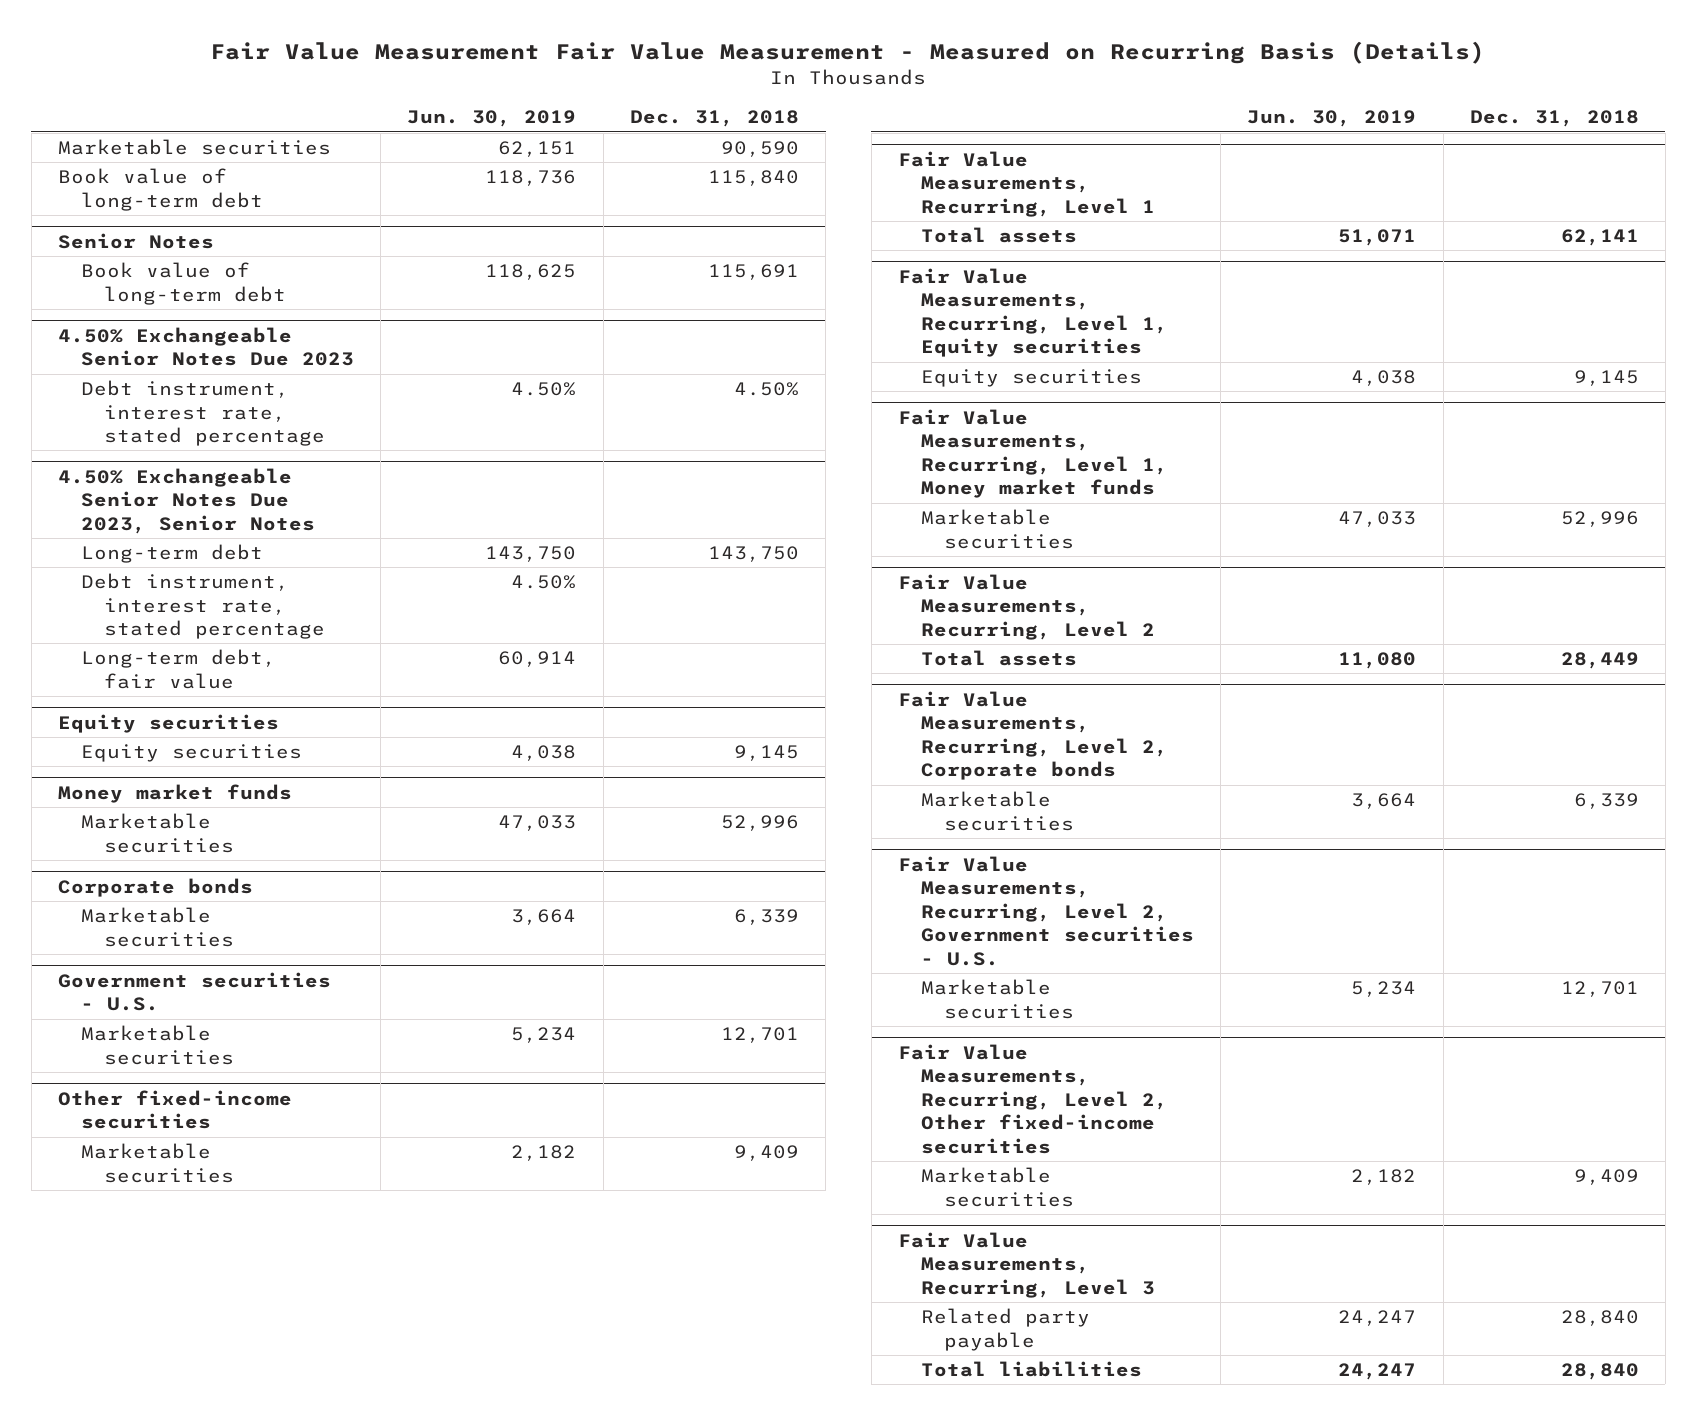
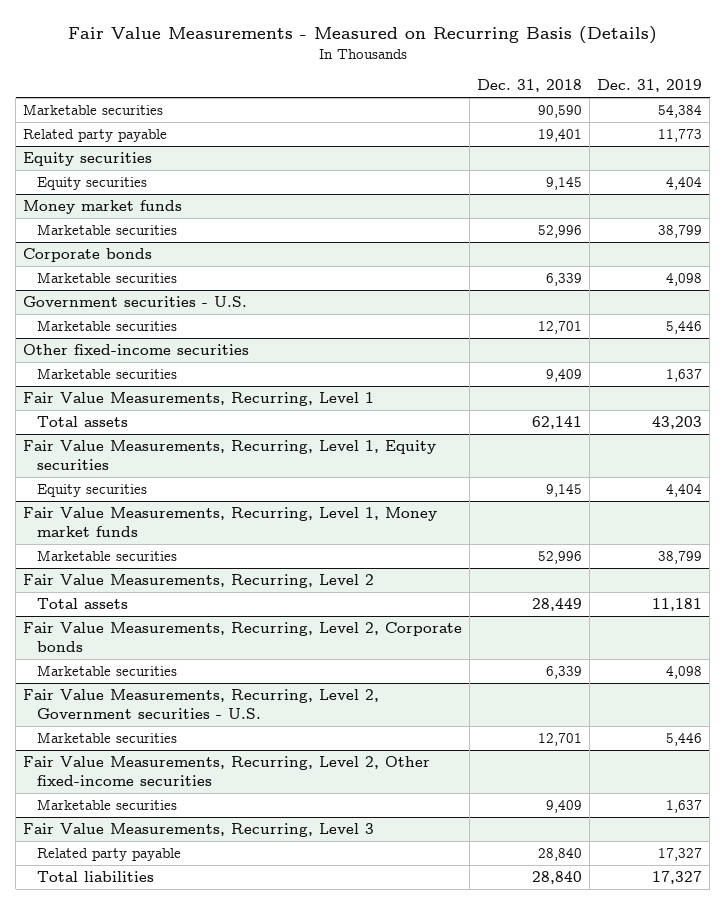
[210,41,1486,65] Fair Value Measurement Fair Value Measurement - Measured on Recurring Basis (Details) -> [67,25,657,44] Fair Value Measurements - Measured on Recurring Basis (Details)
[407,110,577,128] Jun. 30, 2019 -> none
none -> [597,79,703,93] Dec. 31, 2019
[57,167,263,211] Book value of long-term debt -> none
[57,232,214,249] Senior Notes -> none
[80,261,286,305] Book value of long-term debt -> none
[57,326,354,367] 4.50% Exchangeable Senior Notes Due 2023 -> none
[80,379,325,447] Debt instrument, interest rate, stated percentage -> none
[57,467,315,534] 4.50% Exchangeable Senior Notes Due 2023, Senior Notes -> none
[80,543,263,563] Long-term debt -> none
[80,572,325,640] Debt instrument, interest rate, stated percentage -> none
[80,648,276,689] Long-term debt, fair value -> none
none -> [23,129,168,143] Related party payable

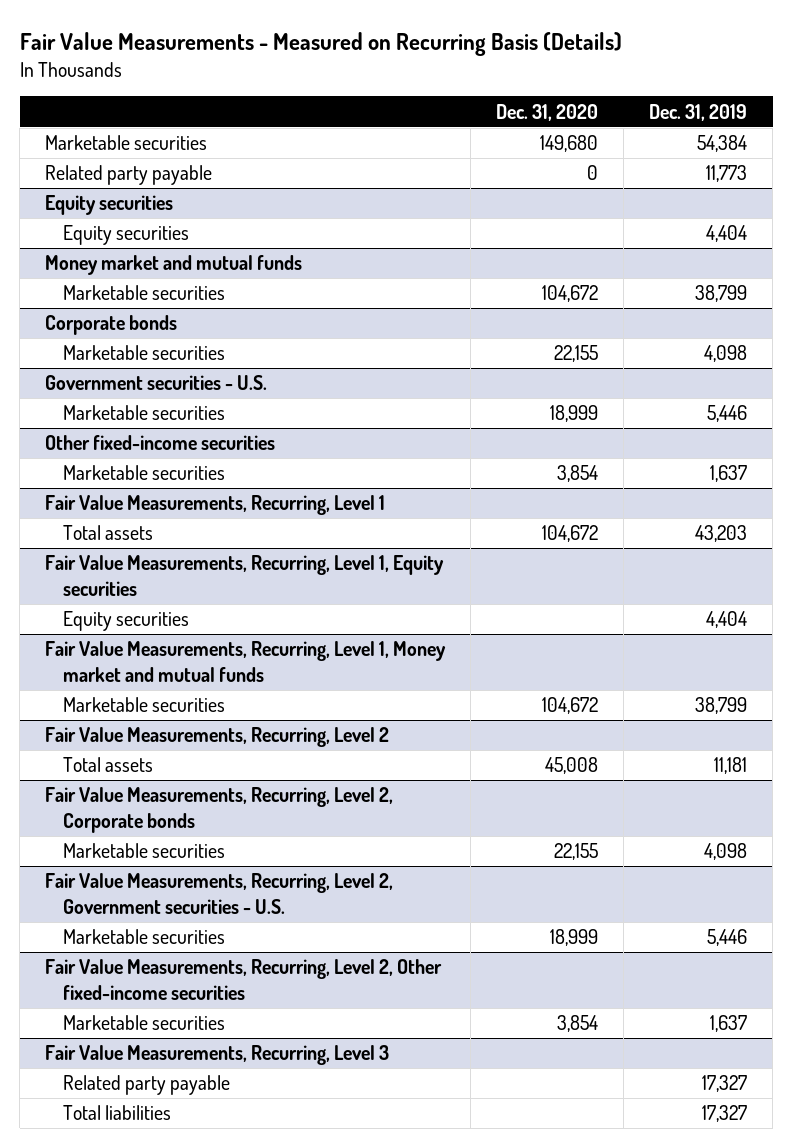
[477,79,583,93] Dec. 31, 2018 -> none
none -> [496,103,599,121] Dec. 31, 2020
[23,200,183,215] Money market funds -> [45,255,303,276] Money market and mutual funds
[23,507,438,537] Fair Value Measurements, Recurring, Level 1, Money market funds -> [45,641,447,682] Fair Value Measurements, Recurring, Level 1, Money market and mutual funds

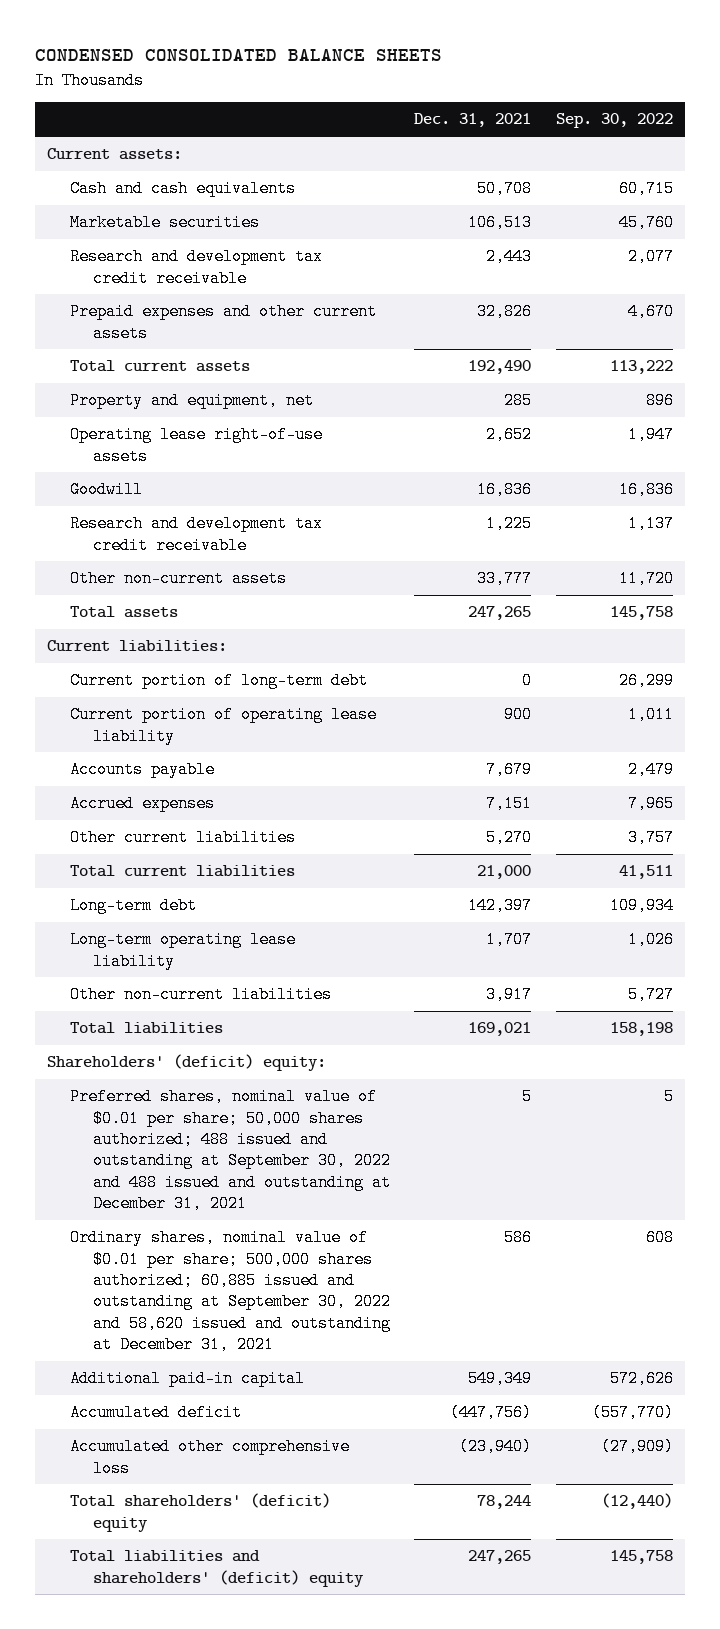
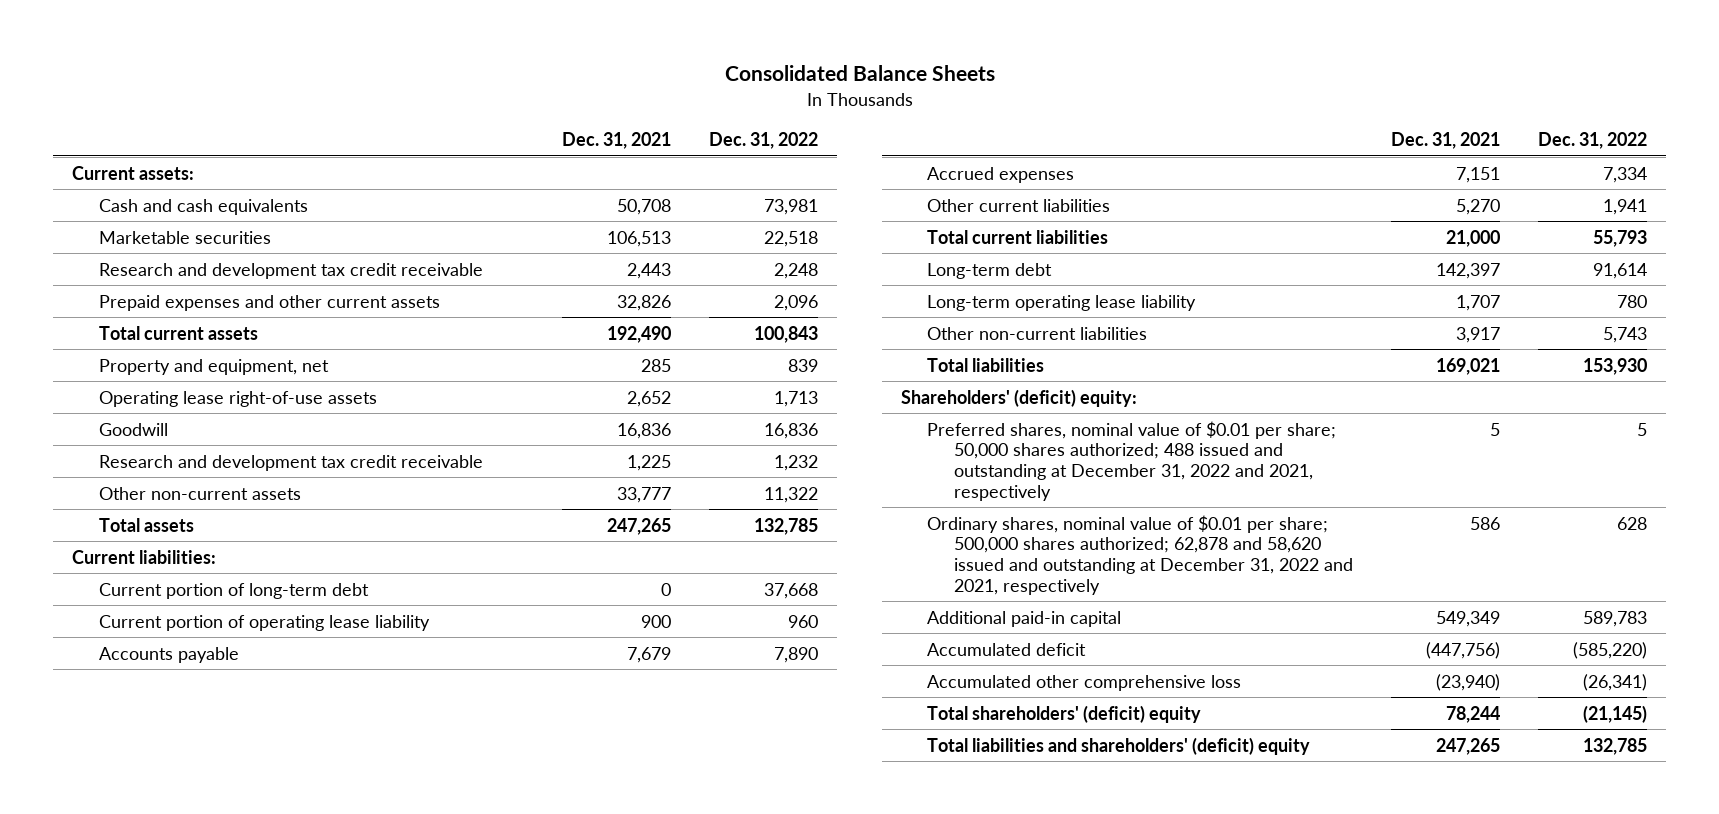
[34,49,442,62] CONDENSED CONSOLIDATED BALANCE SHEETS -> [724,65,995,82] Consolidated Balance Sheets
[556,113,674,129] Sep. 30, 2022 -> none
none -> [709,132,819,150] Dec. 31, 2022
[69,1088,391,1213] Preferred shares, nominal value of $0.01 per share; 50,000 shares authorized; 488 issued and outstanding at September 30, 2022 and 488 issued and outstanding at December 31, 2021 -> [927,420,1337,501] Preferred shares, nominal value of $0.01 per share; 50,000 shares authorized; 488 issued and outstanding at December 31, 2022 and 2021, respectively
[69,1229,391,1354] Ordinary shares, nominal value of $0.01 per share; 500,000 shares authorized; 60,885 issued and outstanding at September 30, 2022 and 58,620 issued and outstanding at December 31, 2021 -> [927,514,1353,595] Ordinary shares, nominal value of $0.01 per share; 500,000 shares authorized; 62,878 and 58,620 issued and outstanding at December 31, 2022 and 2021, respectively

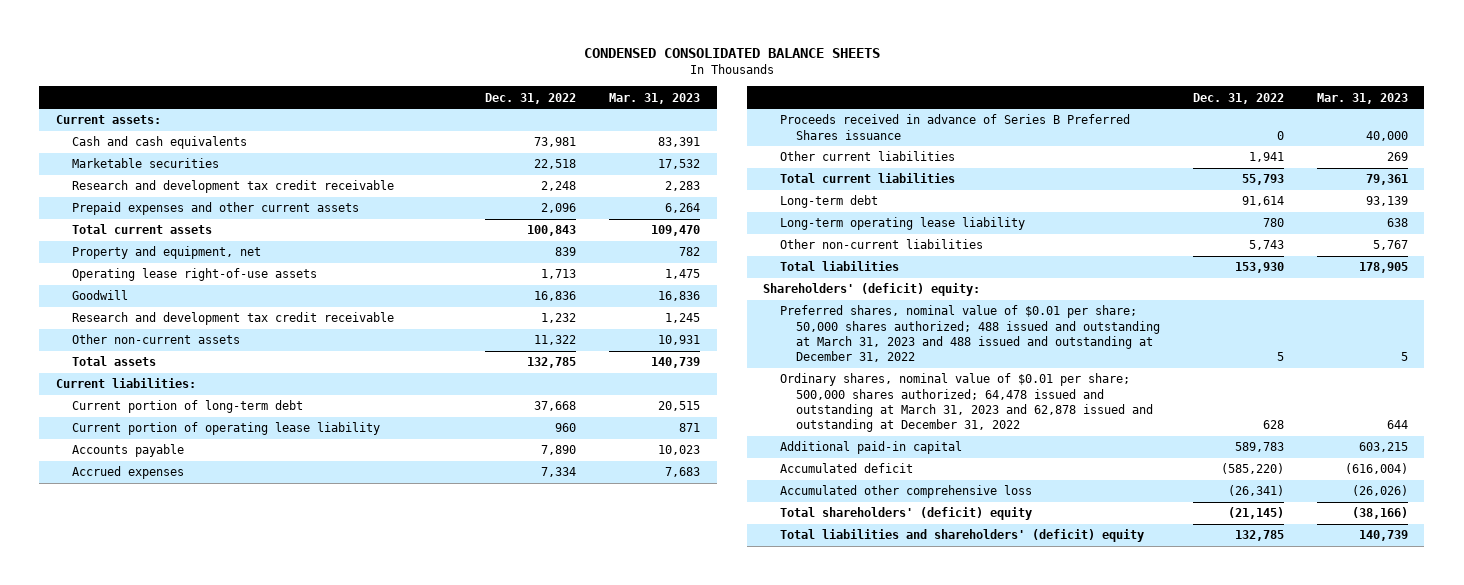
[724,65,995,82] Consolidated Balance Sheets -> [583,47,880,58] CONDENSED CONSOLIDATED BALANCE SHEETS
[562,132,672,150] Dec. 31, 2021 -> none
none -> [609,92,701,104] Mar. 31, 2023
none -> [779,114,1130,140] Proceeds received in advance of Series B Preferred Shares issuance
[927,420,1337,501] Preferred shares, nominal value of $0.01 per share; 50,000 shares authorized; 488 issued and outstanding at December 31, 2022 and 2021, respectively -> [779,305,1160,363] Preferred shares, nominal value of $0.01 per share; 50,000 shares authorized; 488 issued and outstanding at March 31, 2023 and 488 issued and outstanding at December 31, 2022
[927,514,1353,595] Ordinary shares, nominal value of $0.01 per share; 500,000 shares authorized; 62,878 and 58,620 issued and outstanding at December 31, 2022 and 2021, respectively -> [779,373,1153,433] Ordinary shares, nominal value of $0.01 per share; 500,000 shares authorized; 64,478 issued and outstanding at March 31, 2023 and 62,878 issued and outstanding at December 31, 2022

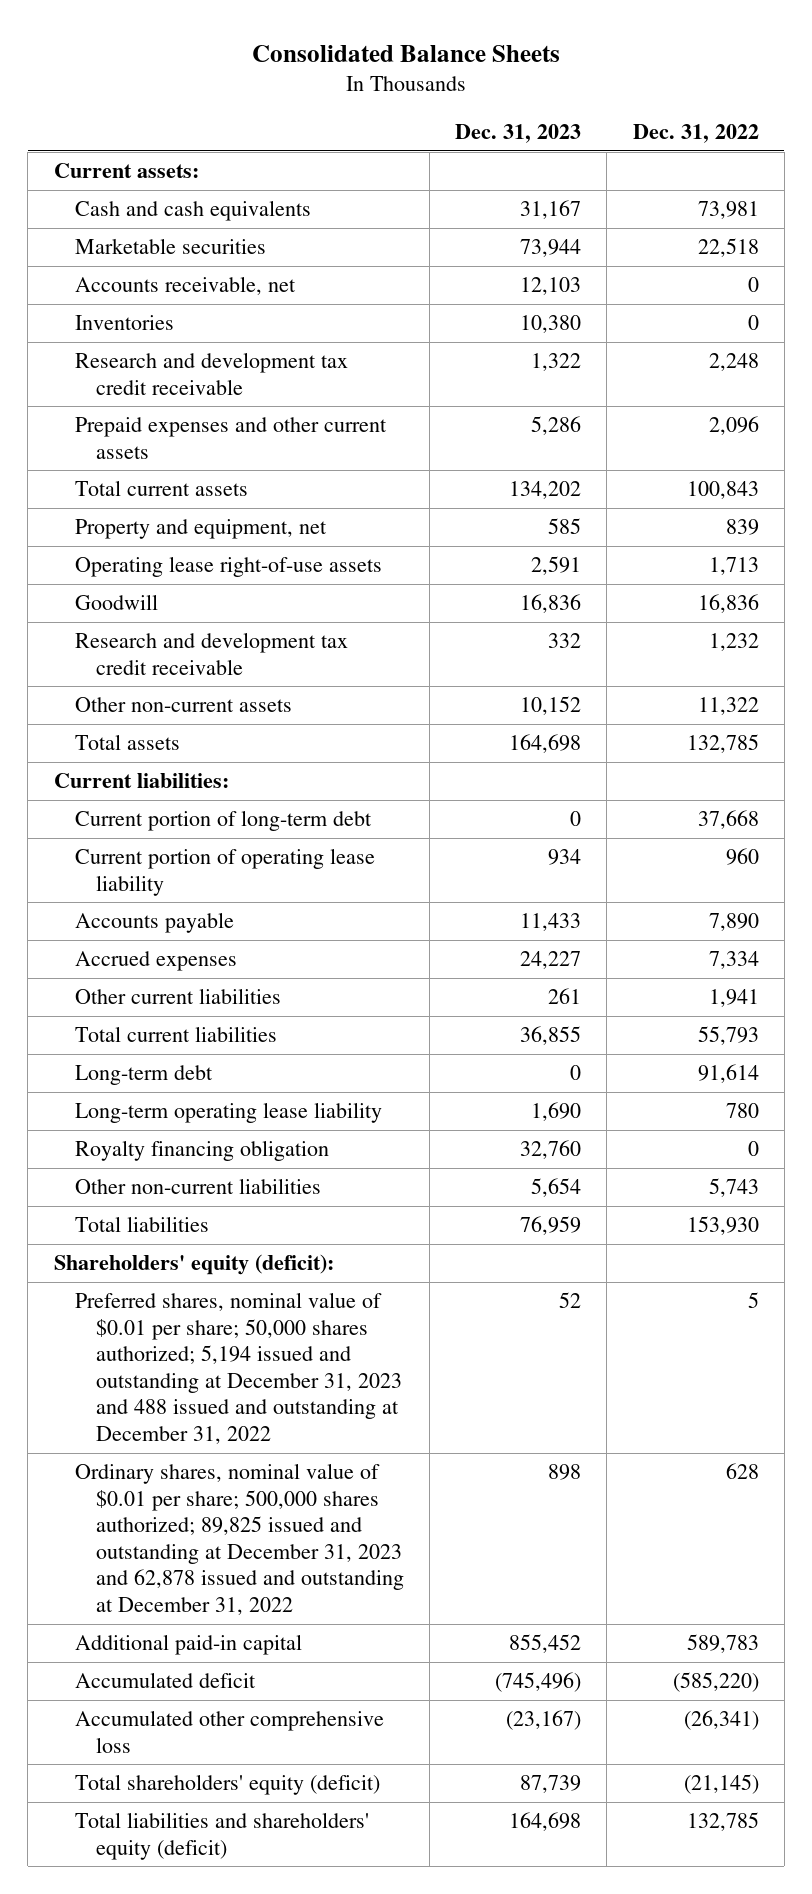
[583,47,880,58] CONDENSED CONSOLIDATED BALANCE SHEETS -> [252,44,561,62] Consolidated Balance Sheets
[609,92,701,104] Mar. 31, 2023 -> none
none -> [455,124,582,144] Dec. 31, 2023
none -> [74,276,296,296] Accounts receivable, net
none -> [74,315,174,331] Inventories
[779,114,1130,140] Proceeds received in advance of Series B Preferred Shares issuance -> none
none -> [74,1140,329,1162] Royalty financing obligation
[763,283,981,297] Shareholders' (deficit) equity: -> [53,1254,334,1276] Shareholders' equity (deficit):
[779,305,1160,363] Preferred shares, nominal value of $0.01 per share; 50,000 shares authorized; 488 issued and outstanding at March 31, 2023 and 488 issued and outstanding at December 31, 2022 -> [74,1292,402,1445] Preferred shares, nominal value of $0.01 per share; 50,000 shares authorized; 5,194 issued and outstanding at December 31, 2023 and 488 issued and outstanding at December 31, 2022
[779,373,1153,433] Ordinary shares, nominal value of $0.01 per share; 500,000 shares authorized; 64,478 issued and outstanding at March 31, 2023 and 62,878 issued and outstanding at December 31, 2022 -> [74,1463,404,1616] Ordinary shares, nominal value of $0.01 per share; 500,000 shares authorized; 89,825 issued and outstanding at December 31, 2023 and 62,878 issued and outstanding at December 31, 2022
[779,507,1032,521] Total shareholders' (deficit) equity -> [74,1774,380,1796] Total shareholders' equity (deficit)
[779,529,1144,543] Total liabilities and shareholders' (deficit) equity -> [74,1812,369,1860] Total liabilities and shareholders' equity (deficit)

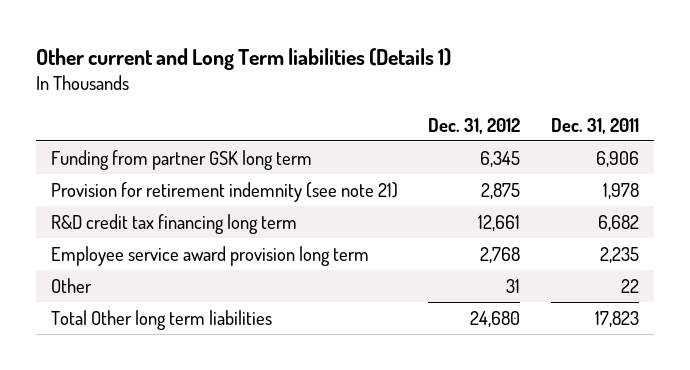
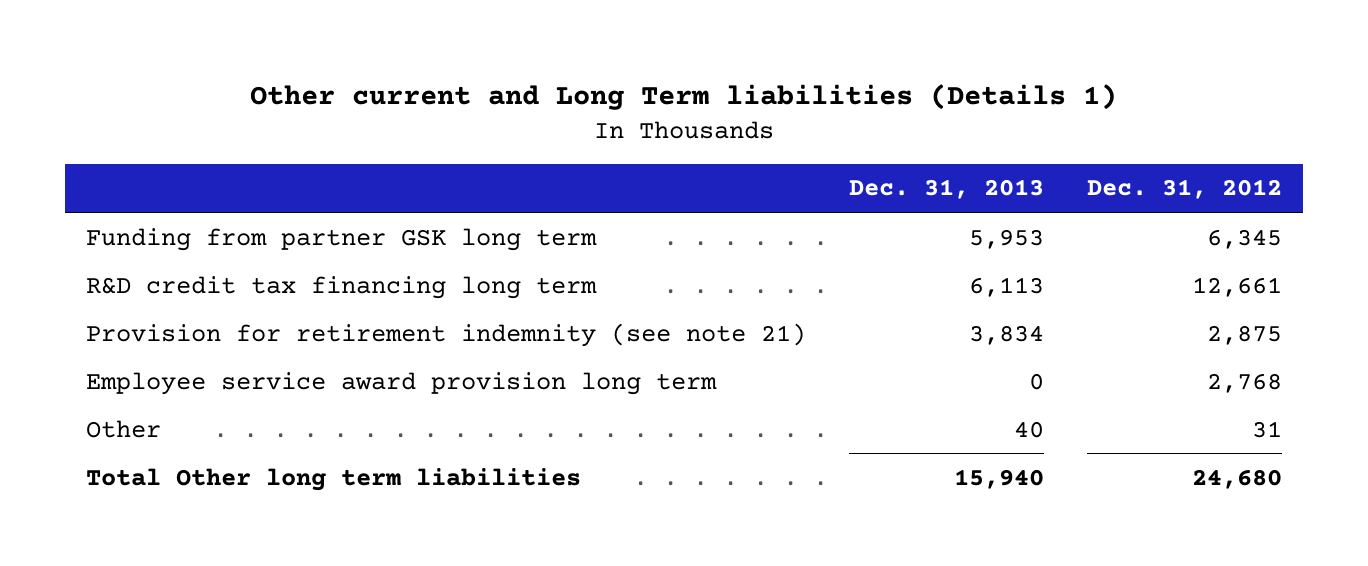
[550,117,639,134] Dec. 31, 2011 -> none
none -> [849,179,1045,200] Dec. 31, 2013
[51,181,399,202] Provision for retirement indemnity (see note 21) -> [86,322,807,347] Provision for retirement indemnity (see note 21)

